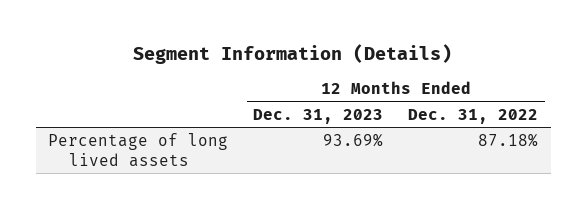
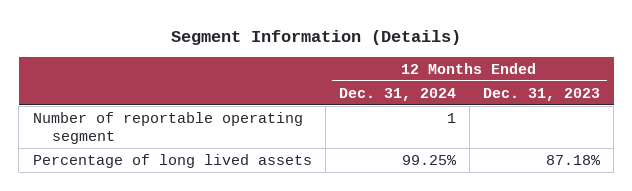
[408,108,539,124] Dec. 31, 2022 -> none
none -> [338,87,456,101] Dec. 31, 2024
none -> [32,111,303,144] Number of reportable operating segment
[323,133,384,148] 93.69% -> [545,154,601,165] 87.18%

